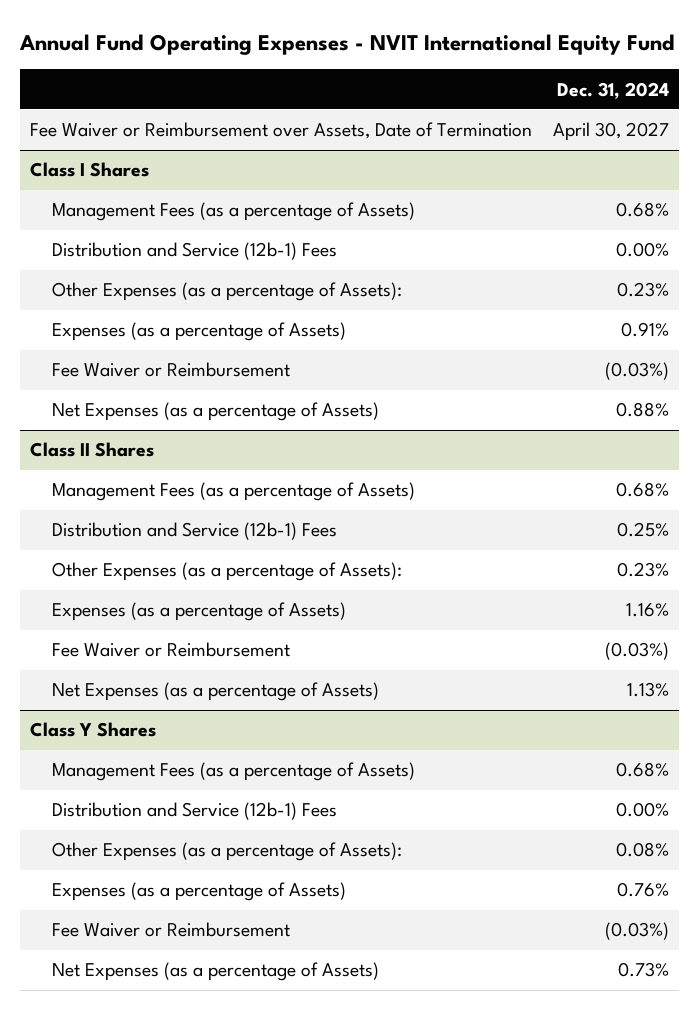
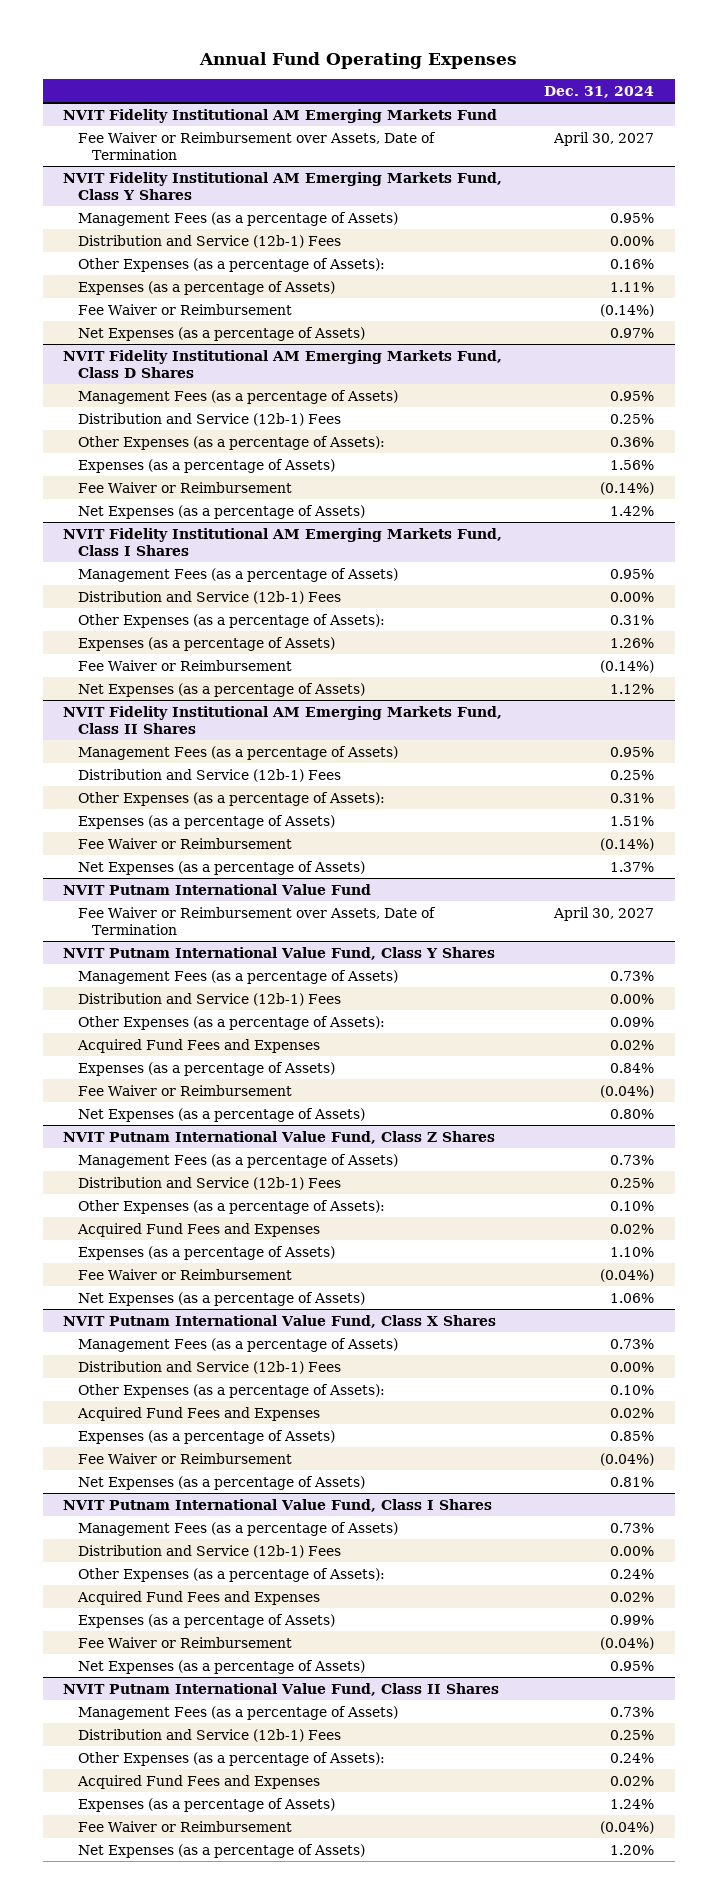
[18,33,675,55] Annual Fund Operating Expenses - NVIT International Equity Fund -> [198,51,517,69] Annual Fund Operating Expenses
none -> [63,108,498,123] NVIT Fidelity Institutional AM Emerging Markets Fund
[29,162,149,178] Class I Shares -> none
none -> [63,171,503,200] NVIT Fidelity Institutional AM Emerging Markets Fund, Class Y Shares
[615,202,669,218] 0.68% -> [609,212,654,223] 0.95%
[29,442,154,458] Class II Shares -> none
[616,282,669,298] 0.23% -> [609,258,654,269] 0.16%
[620,322,669,338] 0.91% -> [609,281,654,292] 1.11%
[604,362,669,381] (0.03%) -> [599,303,654,317] (0.14%)
[615,402,669,418] 0.88% -> [609,327,654,338] 0.97%
none -> [63,349,503,378] NVIT Fidelity Institutional AM Emerging Markets Fund, Class D Shares
[615,482,669,498] 0.68% -> [609,390,654,401] 0.95%
[29,722,156,738] Class Y Shares -> none
[616,562,669,578] 0.23% -> [609,436,654,447] 0.36%
[625,603,669,618] 1.16% -> [609,459,654,470] 1.56%
[604,642,669,661] (0.03%) -> [599,481,654,495] (0.14%)
[626,682,669,698] 1.13% -> [609,505,654,516] 1.42%
none -> [63,527,503,556] NVIT Fidelity Institutional AM Emerging Markets Fund, Class I Shares
[615,762,669,778] 0.68% -> [609,568,654,579] 0.95%
[615,842,669,858] 0.08% -> [609,614,654,625] 0.31%
[616,882,669,898] 0.76% -> [609,637,654,648] 1.26%
[604,922,669,941] (0.03%) -> [599,659,654,673] (0.14%)
[617,962,669,978] 0.73% -> [609,683,654,694] 1.12%
none -> [63,705,503,734] NVIT Fidelity Institutional AM Emerging Markets Fund, Class II Shares
none -> [77,745,398,760] Management Fees (as a percentage of Assets)
none -> [77,768,341,782] Distribution and Service (12b-1) Fees
none -> [77,791,385,806] Other Expenses (as a percentage of Assets):
none -> [77,814,335,829] Expenses (as a percentage of Assets)
none -> [77,837,292,849] Fee Waiver or Reimbursement
none -> [77,860,365,875] Net Expenses (as a percentage of Assets)
none -> [63,883,372,895] NVIT Putnam International Value Fund
none -> [77,906,436,935] Fee Waiver or Reimbursement over Assets, Date of Termination
none -> [63,946,496,960] NVIT Putnam International Value Fund, Class Y Shares
none -> [77,969,398,984] Management Fees (as a percentage of Assets)
none -> [77,992,341,1006] Distribution and Service (12b-1) Fees
none -> [77,1015,385,1030] Other Expenses (as a percentage of Assets):
none -> [76,1038,320,1053] Acquired Fund Fees and Expenses
none -> [77,1061,335,1076] Expenses (as a percentage of Assets)
none -> [77,1084,292,1096] Fee Waiver or Reimbursement
none -> [77,1107,365,1122] Net Expenses (as a percentage of Assets)
none -> [63,1130,496,1144] NVIT Putnam International Value Fund, Class Z Shares
none -> [77,1153,398,1168] Management Fees (as a percentage of Assets)
none -> [77,1176,341,1190] Distribution and Service (12b-1) Fees
none -> [77,1199,385,1214] Other Expenses (as a percentage of Assets):
none -> [76,1222,320,1237] Acquired Fund Fees and Expenses
none -> [77,1245,335,1260] Expenses (as a percentage of Assets)
none -> [77,1268,292,1280] Fee Waiver or Reimbursement
none -> [77,1291,365,1306] Net Expenses (as a percentage of Assets)
none -> [63,1314,497,1328] NVIT Putnam International Value Fund, Class X Shares
none -> [77,1337,398,1352] Management Fees (as a percentage of Assets)
none -> [77,1360,341,1374] Distribution and Service (12b-1) Fees
none -> [77,1383,385,1398] Other Expenses (as a percentage of Assets):
none -> [76,1406,320,1421] Acquired Fund Fees and Expenses
none -> [77,1429,335,1444] Expenses (as a percentage of Assets)
none -> [77,1452,292,1464] Fee Waiver or Reimbursement
none -> [77,1475,365,1490] Net Expenses (as a percentage of Assets)
none -> [63,1498,493,1512] NVIT Putnam International Value Fund, Class I Shares
none -> [77,1521,398,1536] Management Fees (as a percentage of Assets)
none -> [77,1544,341,1558] Distribution and Service (12b-1) Fees
none -> [77,1567,385,1582] Other Expenses (as a percentage of Assets):
none -> [76,1590,320,1605] Acquired Fund Fees and Expenses
none -> [77,1613,335,1628] Expenses (as a percentage of Assets)
none -> [77,1636,292,1648] Fee Waiver or Reimbursement
none -> [77,1659,365,1674] Net Expenses (as a percentage of Assets)
none -> [63,1682,500,1696] NVIT Putnam International Value Fund, Class II Shares
none -> [77,1705,398,1720] Management Fees (as a percentage of Assets)
none -> [77,1728,341,1742] Distribution and Service (12b-1) Fees
none -> [77,1751,385,1766] Other Expenses (as a percentage of Assets):
none -> [76,1774,320,1789] Acquired Fund Fees and Expenses
none -> [77,1797,335,1812] Expenses (as a percentage of Assets)
none -> [77,1820,292,1832] Fee Waiver or Reimbursement
none -> [77,1843,365,1858] Net Expenses (as a percentage of Assets)

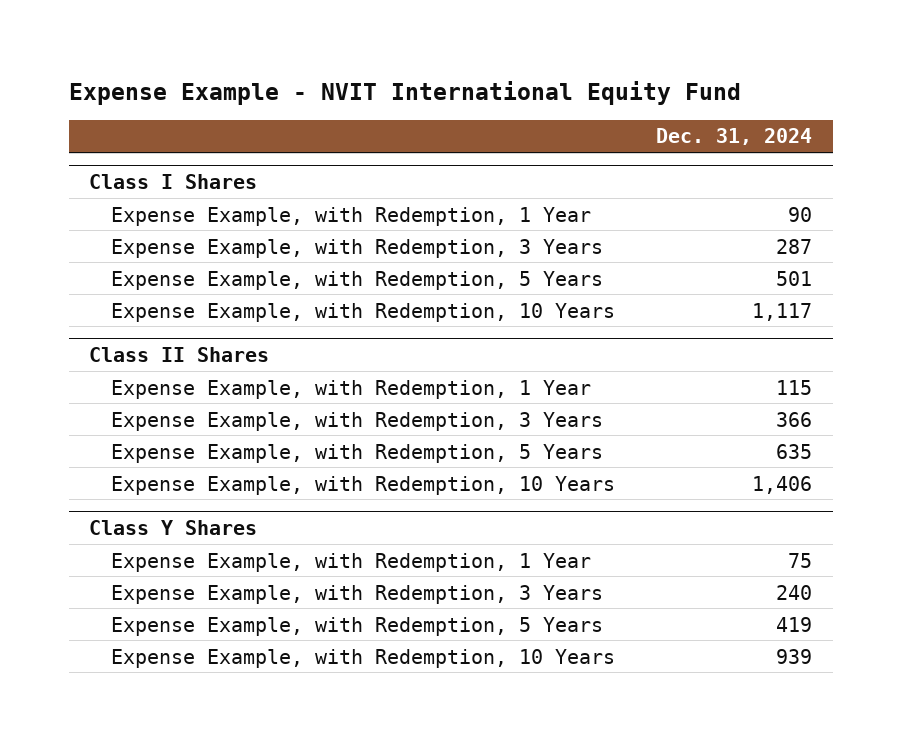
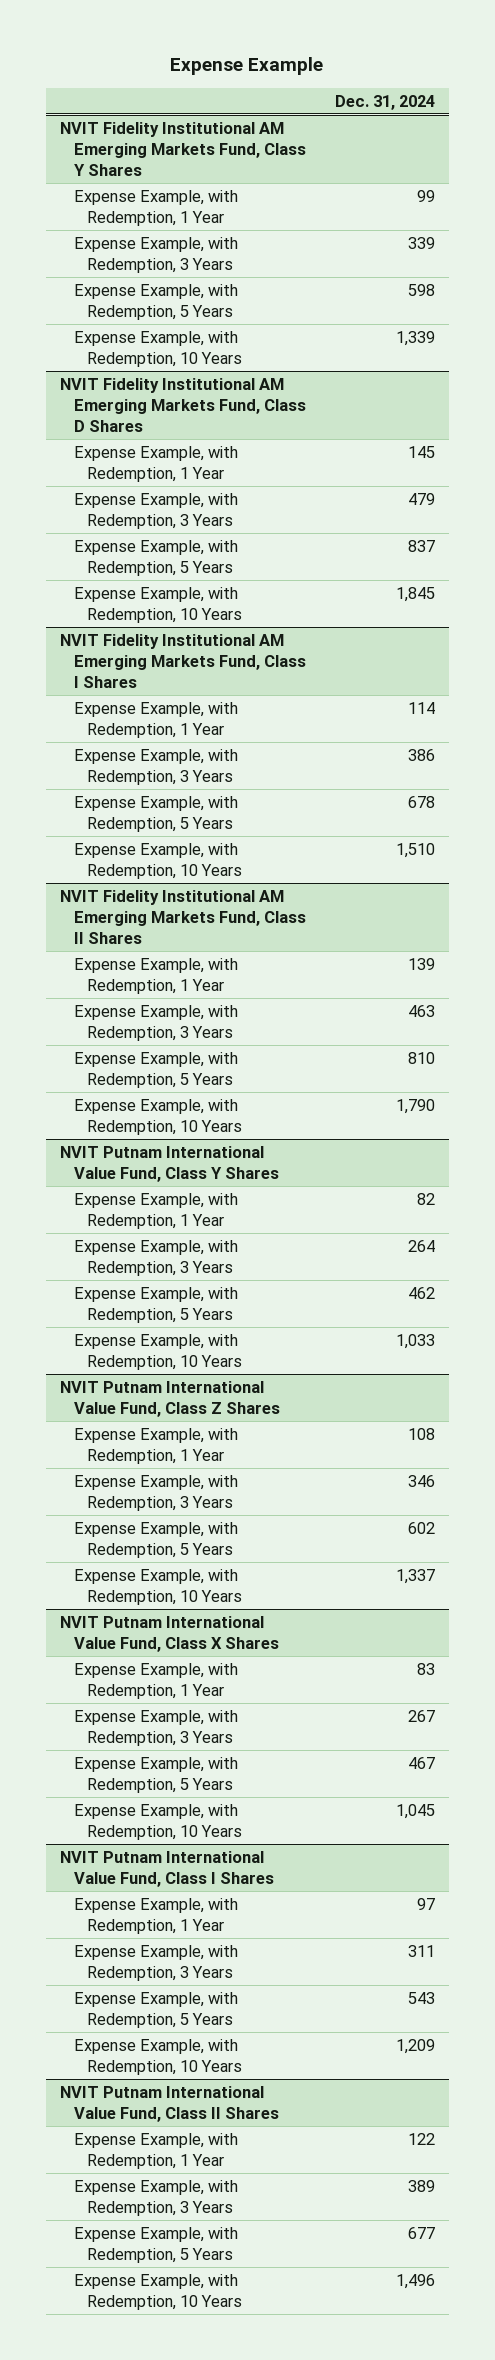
[68,80,741,105] Expense Example - NVIT International Equity Fund -> [170,57,324,76] Expense Example
[89,173,258,189] Class I Shares -> none
[89,346,270,362] Class II Shares -> none
[89,519,258,535] Class Y Shares -> none
none -> [60,121,306,176] NVIT Fidelity Institutional AM Emerging Markets Fund, Class Y Shares
[788,206,813,222] 90 -> [416,189,435,202] 99
[776,238,813,254] 287 -> [407,236,435,249] 339
[776,270,813,286] 501 -> [407,283,435,296] 598
[752,302,813,321] 1,117 -> [395,330,435,346] 1,339
none -> [60,377,306,432] NVIT Fidelity Institutional AM Emerging Markets Fund, Class D Shares
[776,379,813,395] 115 -> [407,445,435,458] 145
[776,411,813,427] 366 -> [407,492,435,505] 479
[776,443,813,459] 635 -> [407,539,435,552] 837
[752,475,813,494] 1,406 -> [395,586,435,602] 1,845
none -> [60,633,306,688] NVIT Fidelity Institutional AM Emerging Markets Fund, Class I Shares
[788,552,813,568] 75 -> [407,701,435,714] 114
[776,584,813,600] 240 -> [407,748,435,761] 386
[776,616,813,632] 419 -> [407,795,435,808] 678
[776,648,813,664] 939 -> [395,842,435,858] 1,510
none -> [60,889,306,944] NVIT Fidelity Institutional AM Emerging Markets Fund, Class II Shares
none -> [73,957,238,994] Expense Example, with Redemption, 1 Year
none -> [73,1004,238,1041] Expense Example, with Redemption, 3 Years
none -> [73,1051,238,1088] Expense Example, with Redemption, 5 Years
none -> [73,1098,243,1135] Expense Example, with Redemption, 10 Years
none -> [60,1145,279,1182] NVIT Putnam International Value Fund, Class Y Shares
none -> [73,1192,238,1229] Expense Example, with Redemption, 1 Year
none -> [73,1239,238,1276] Expense Example, with Redemption, 3 Years
none -> [73,1286,238,1323] Expense Example, with Redemption, 5 Years
none -> [73,1333,243,1370] Expense Example, with Redemption, 10 Years
none -> [60,1380,280,1417] NVIT Putnam International Value Fund, Class Z Shares
none -> [73,1427,238,1464] Expense Example, with Redemption, 1 Year
none -> [73,1474,238,1511] Expense Example, with Redemption, 3 Years
none -> [73,1521,238,1558] Expense Example, with Redemption, 5 Years
none -> [73,1568,243,1605] Expense Example, with Redemption, 10 Years
none -> [60,1615,279,1652] NVIT Putnam International Value Fund, Class X Shares
none -> [73,1662,238,1699] Expense Example, with Redemption, 1 Year
none -> [73,1709,238,1746] Expense Example, with Redemption, 3 Years
none -> [73,1756,238,1793] Expense Example, with Redemption, 5 Years
none -> [73,1803,243,1840] Expense Example, with Redemption, 10 Years
none -> [60,1850,274,1887] NVIT Putnam International Value Fund, Class I Shares
none -> [73,1897,238,1934] Expense Example, with Redemption, 1 Year
none -> [73,1944,238,1981] Expense Example, with Redemption, 3 Years
none -> [73,1991,238,2028] Expense Example, with Redemption, 5 Years
none -> [73,2038,243,2075] Expense Example, with Redemption, 10 Years
none -> [60,2085,279,2122] NVIT Putnam International Value Fund, Class II Shares
none -> [73,2132,238,2169] Expense Example, with Redemption, 1 Year
none -> [73,2179,238,2216] Expense Example, with Redemption, 3 Years
none -> [73,2226,238,2263] Expense Example, with Redemption, 5 Years
none -> [73,2273,243,2310] Expense Example, with Redemption, 10 Years

